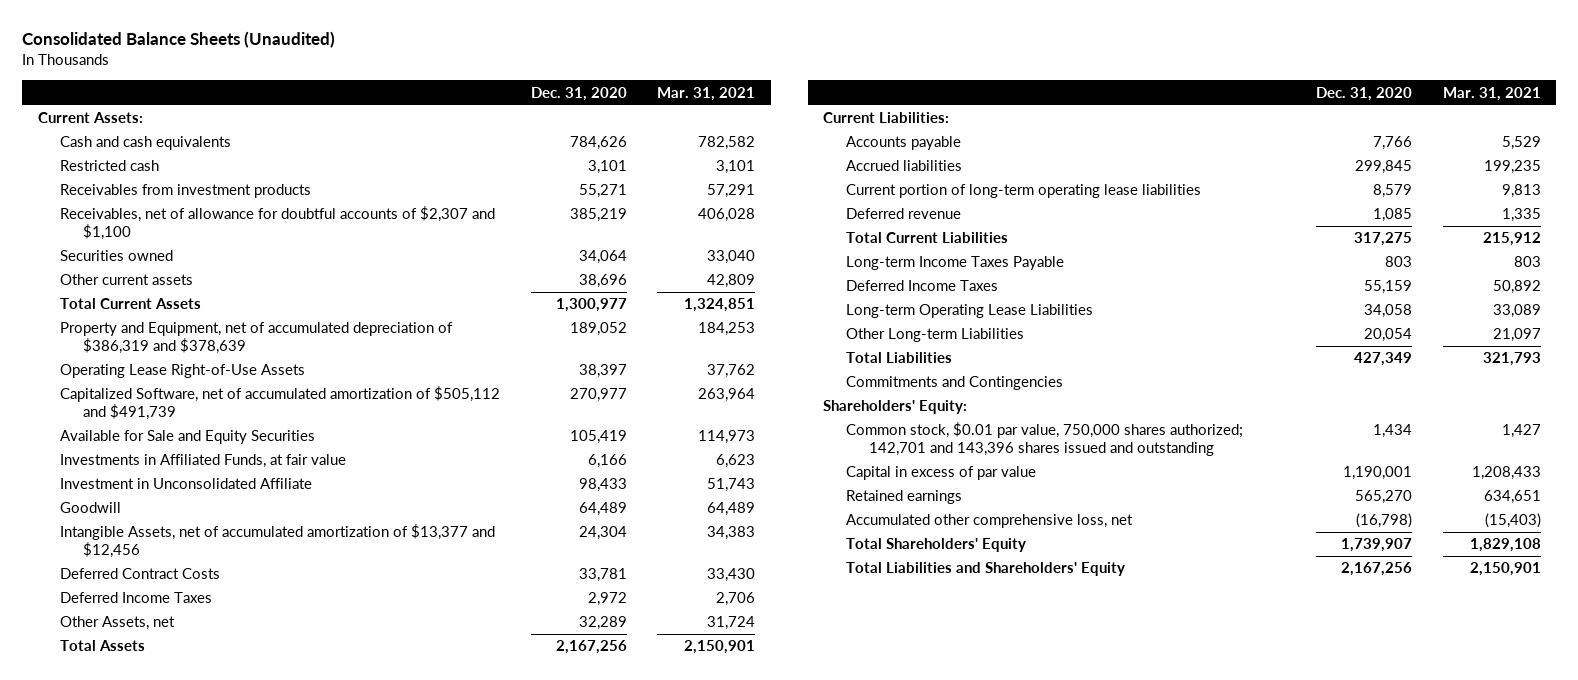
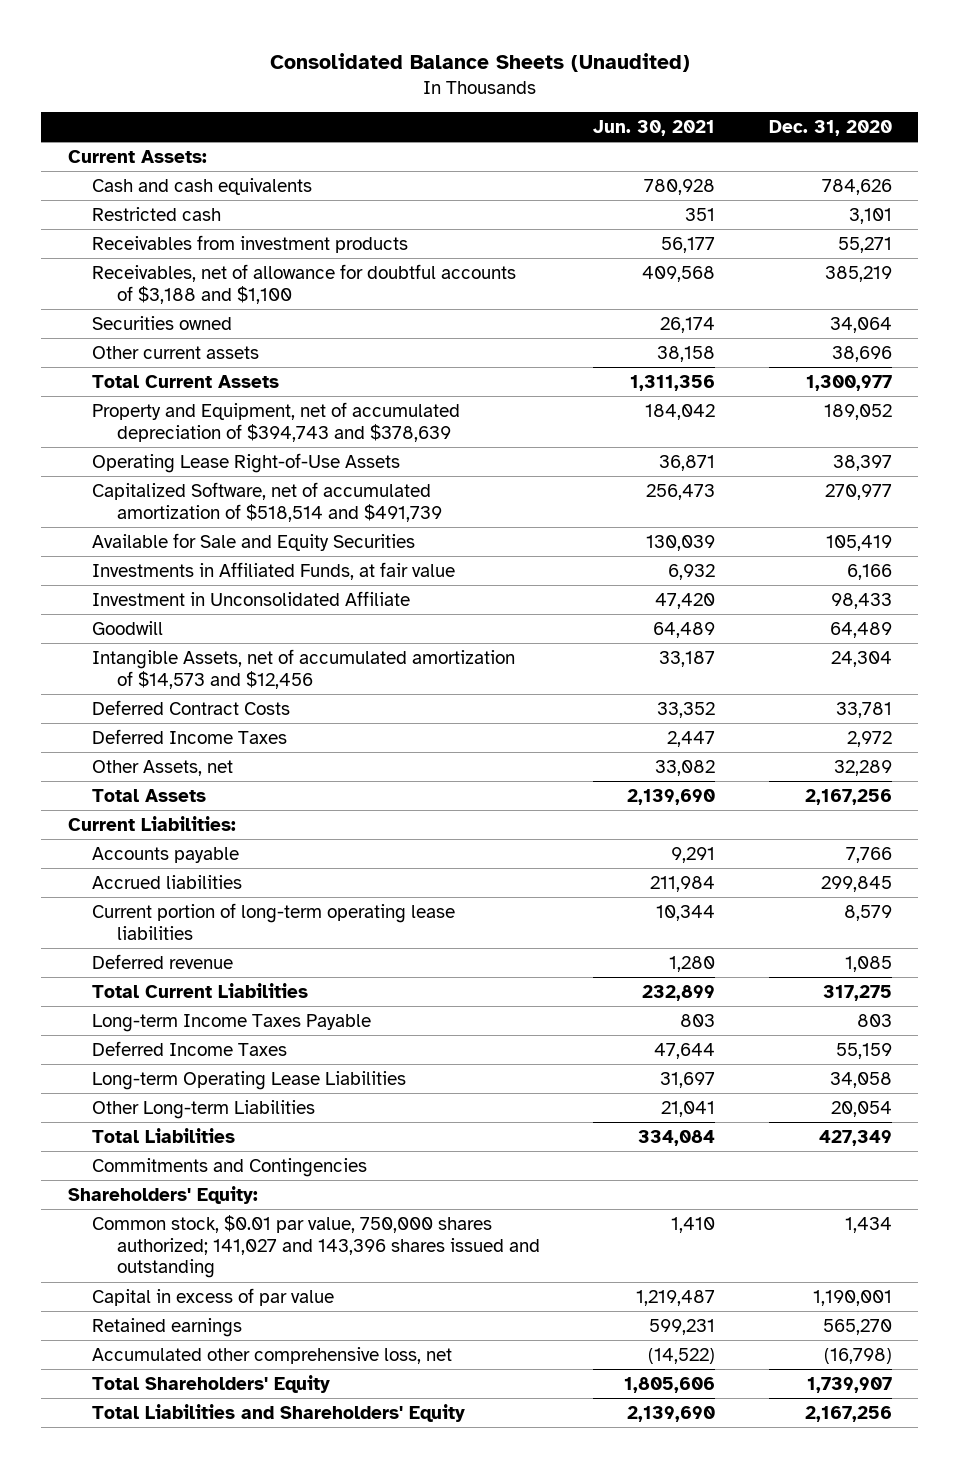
[657,86,756,101] Mar. 31, 2021 -> none
none -> [593,120,716,137] Jun. 30, 2021
[60,206,496,240] Receivables, net of allowance for doubtful accounts of $2,307 and $1,100 -> [92,263,517,304] Receivables, net of allowance for doubtful accounts of $3,188 and $1,100
[60,322,454,354] Property and Equipment, net of accumulated depreciation of $386,319 and $378,639 -> [92,401,461,442] Property and Equipment, net of accumulated depreciation of $394,743 and $378,639
[60,386,501,420] Capitalized Software, net of accumulated amortization of $505,112 and $491,739 -> [92,481,442,522] Capitalized Software, net of accumulated amortization of $518,514 and $491,739
[60,524,496,558] Intangible Assets, net of accumulated amortization of $13,377 and $12,456 -> [92,648,516,689] Intangible Assets, net of accumulated amortization of $14,573 and $12,456
[845,422,1243,456] Common stock, $0.01 par value, 750,000 shares authorized; 142,701 and 143,396 shares issued and outstanding -> [92,1214,540,1279] Common stock, $0.01 par value, 750,000 shares authorized; 141,027 and 143,396 shares issued and outstanding

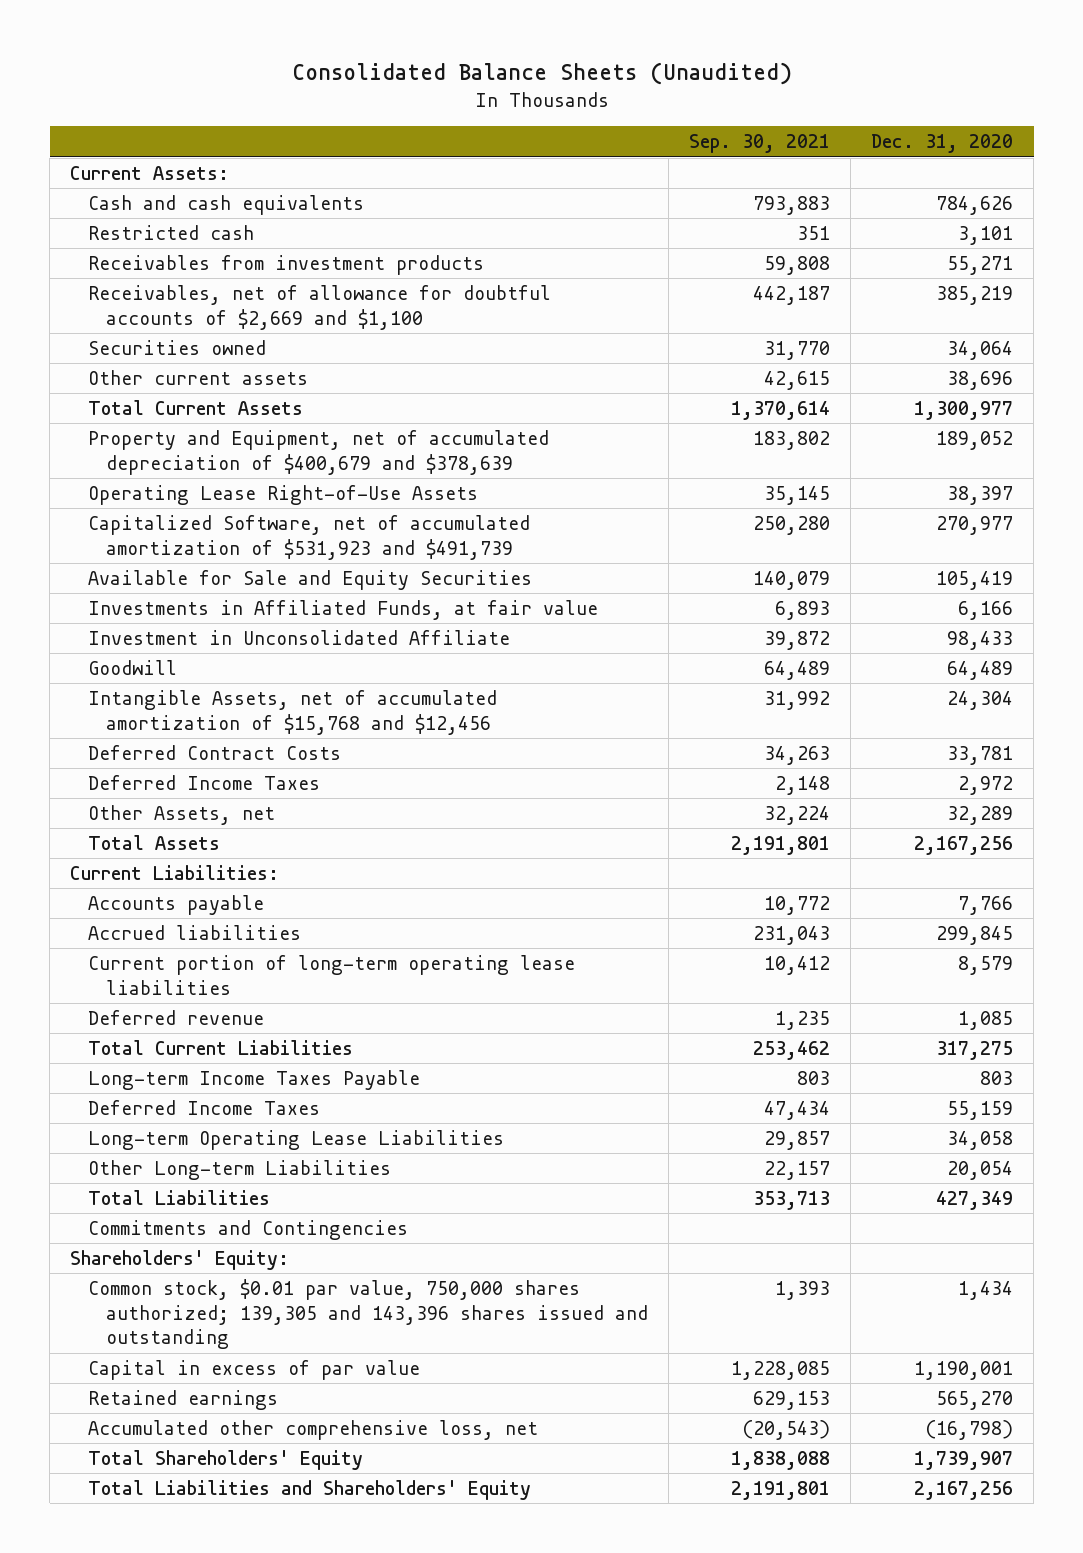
[593,120,716,137] Jun. 30, 2021 -> none
none -> [689,134,831,154] Sep. 30, 2021
[92,263,517,304] Receivables, net of allowance for doubtful accounts of $3,188 and $1,100 -> [88,284,552,330] Receivables, net of allowance for doubtful accounts of $2,669 and $1,100
[92,401,461,442] Property and Equipment, net of accumulated depreciation of $394,743 and $378,639 -> [88,429,550,475] Property and Equipment, net of accumulated depreciation of $400,679 and $378,639
[92,481,442,522] Capitalized Software, net of accumulated amortization of $518,514 and $491,739 -> [88,514,531,560] Capitalized Software, net of accumulated amortization of $531,923 and $491,739
[92,648,516,689] Intangible Assets, net of accumulated amortization of $14,573 and $12,456 -> [88,689,498,735] Intangible Assets, net of accumulated amortization of $15,768 and $12,456
[92,1214,540,1279] Common stock, $0.01 par value, 750,000 shares authorized; 141,027 and 143,396 shares issued and outstanding -> [88,1278,649,1350] Common stock, $0.01 par value, 750,000 shares authorized; 139,305 and 143,396 shares issued and outstanding

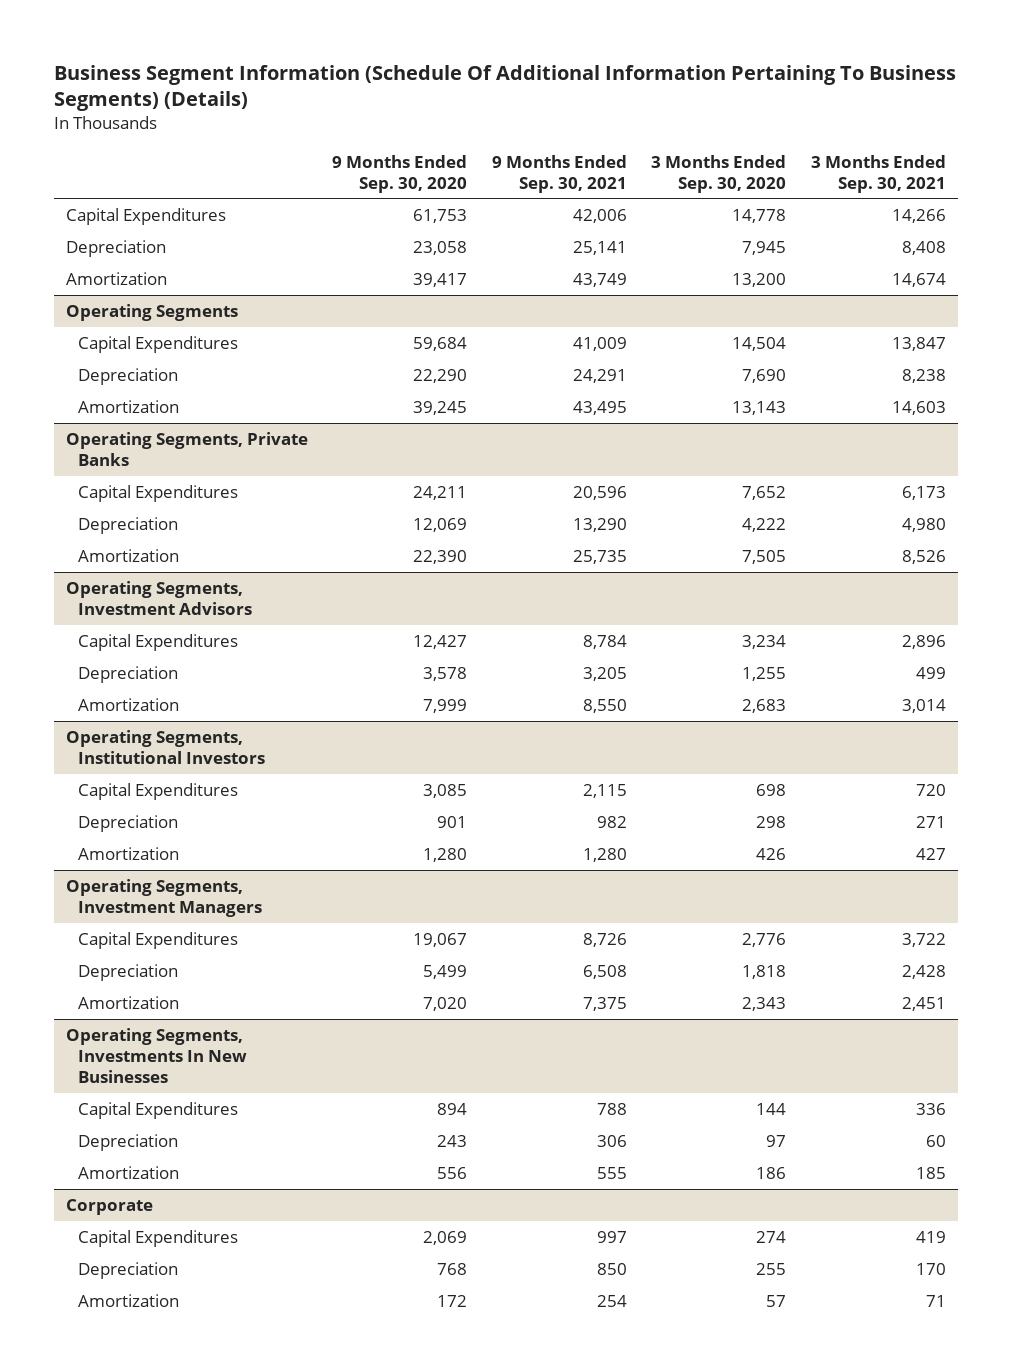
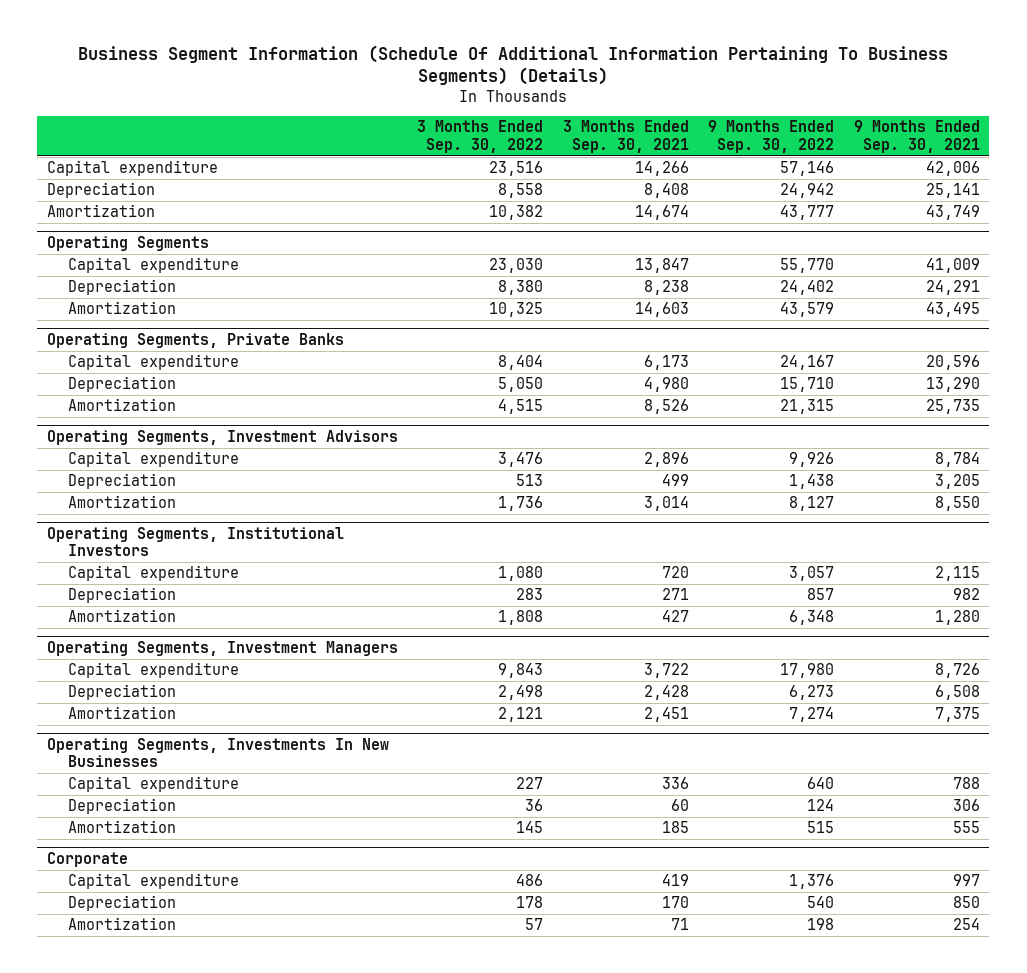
[332,154,468,193] 9 Months Ended Sep. 30, 2020 -> none
[651,154,787,193] 3 Months Ended Sep. 30, 2020 -> none
none -> [417,120,544,153] 3 Months Ended Sep. 30, 2022
none -> [708,120,835,153] 9 Months Ended Sep. 30, 2022
[66,207,227,225] Capital Expenditures -> [46,160,218,177] Capital expenditure
[78,335,239,353] Capital Expenditures -> [67,257,239,274] Capital expenditure
[78,484,239,502] Capital Expenditures -> [67,354,239,371] Capital expenditure
[78,633,239,651] Capital Expenditures -> [67,451,239,468] Capital expenditure
[78,782,239,800] Capital Expenditures -> [67,565,239,582] Capital expenditure
[78,931,239,949] Capital Expenditures -> [67,662,239,679] Capital expenditure
[78,1101,239,1119] Capital Expenditures -> [67,776,239,793] Capital expenditure
[78,1229,239,1247] Capital Expenditures -> [67,873,239,890] Capital expenditure

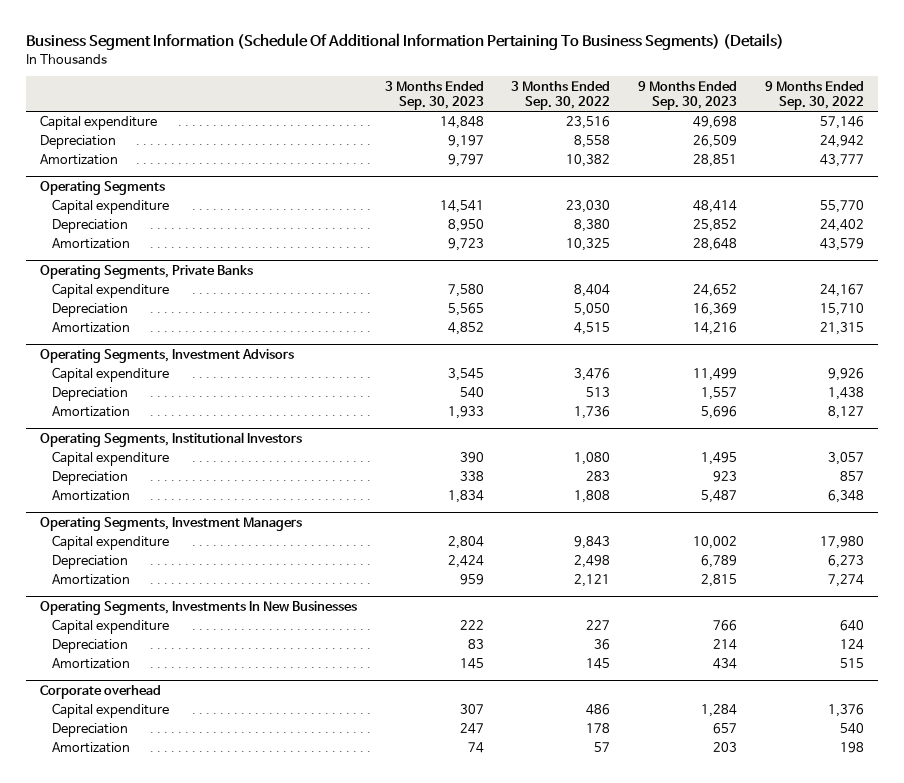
[562,120,689,153] 3 Months Ended Sep. 30, 2021 -> none
[853,120,980,153] 9 Months Ended Sep. 30, 2021 -> none
none -> [384,80,484,111] 3 Months Ended Sep. 30, 2023
none -> [638,80,738,111] 9 Months Ended Sep. 30, 2023
[46,852,128,868] Corporate -> [39,685,161,700] Corporate overhead

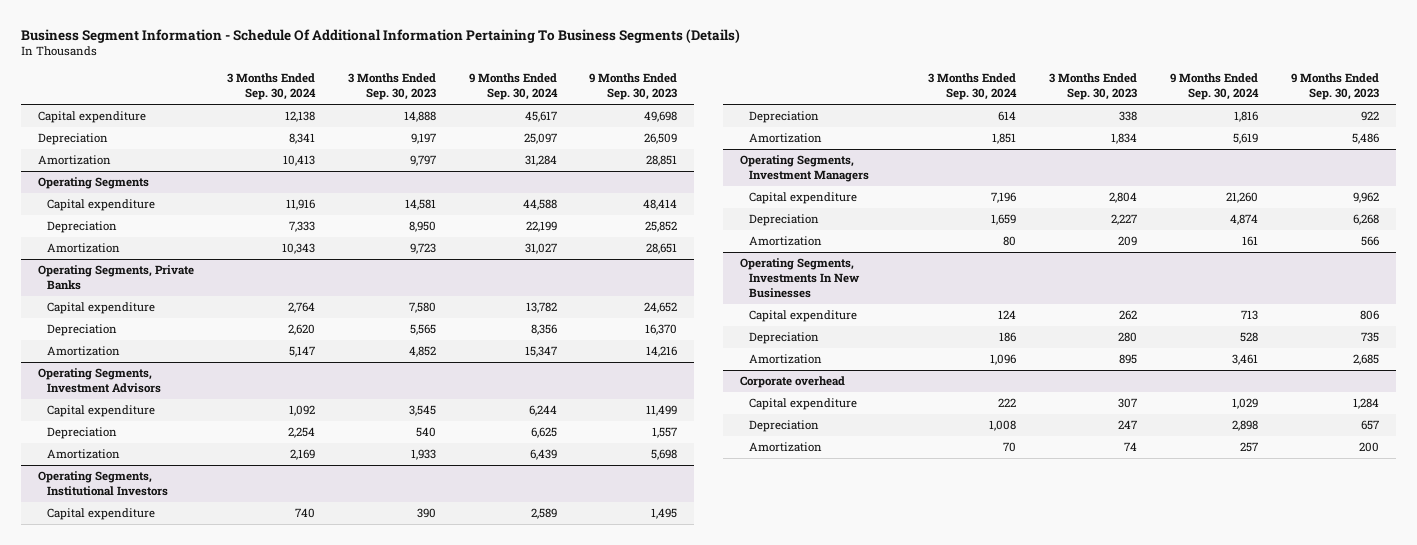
[25,33,784,51] Business Segment Information (Schedule Of Additional Information Pertaining To Business Segments) (Details) -> [21,28,741,43] Business Segment Information - Schedule Of Additional Information Pertaining To Business Segments (Details)
[511,80,611,111] 3 Months Ended Sep. 30, 2022 -> none
[765,80,865,111] 9 Months Ended Sep. 30, 2022 -> none
none -> [226,73,316,101] 3 Months Ended Sep. 30, 2024
none -> [468,73,558,101] 9 Months Ended Sep. 30, 2024
[439,116,484,130] 14,848 -> [403,111,436,123] 14,888
[439,200,484,214] 14,541 -> [404,199,436,211] 14,581
[693,238,738,252] 28,648 -> [646,243,678,255] 28,651
[693,303,738,317] 16,369 -> [645,324,678,336] 16,370
[701,406,738,420] 5,696 -> [651,449,678,461] 5,698
[713,471,738,483] 923 -> [1361,111,1380,122] 922
[701,490,738,504] 5,487 -> [1352,133,1380,145] 5,486
[693,536,738,550] 10,002 -> [1353,192,1380,204] 9,962
[447,555,484,569] 2,424 -> [1111,214,1138,226] 2,227
[701,555,738,569] 6,789 -> [1353,214,1380,226] 6,268
[459,574,484,586] 959 -> [1118,236,1138,247] 209
[701,574,738,588] 2,815 -> [1361,236,1380,247] 566
[459,620,484,631] 222 -> [1119,310,1138,321] 262
[713,620,738,632] 766 -> [1360,310,1380,321] 806
[467,639,484,650] 83 -> [1118,332,1138,343] 280
[713,639,738,651] 214 -> [1361,332,1380,343] 735
[459,658,484,670] 145 -> [1119,354,1138,365] 895
[713,658,738,670] 434 -> [1353,354,1380,366] 2,685
[713,742,738,753] 203 -> [1359,442,1380,453] 200

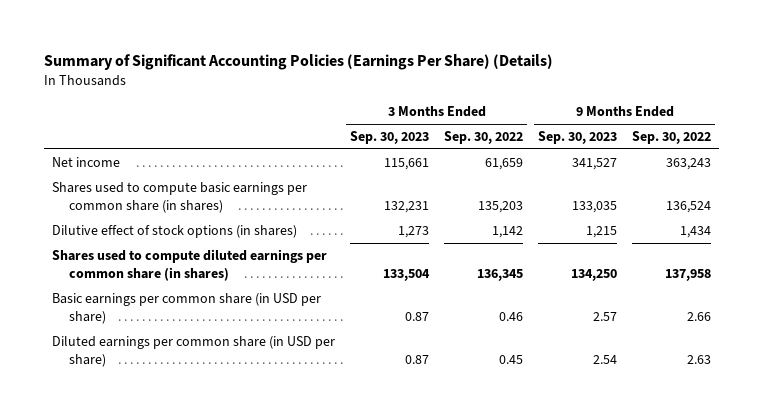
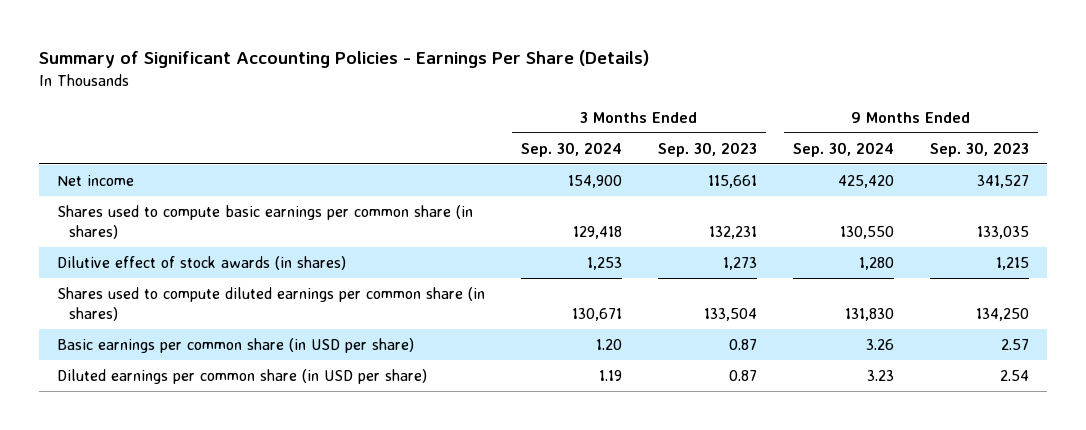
[44,54,554,71] Summary of Significant Accounting Policies (Earnings Per Share) (Details) -> [39,50,650,69] Summary of Significant Accounting Policies - Earnings Per Share (Details)
[444,131,524,145] Sep. 30, 2022 -> none
[632,131,712,145] Sep. 30, 2022 -> none
none -> [521,141,623,157] Sep. 30, 2024
none -> [793,141,895,157] Sep. 30, 2024
[51,225,297,239] Dilutive effect of stock options (in shares) -> [57,255,347,270] Dilutive effect of stock awards (in shares)

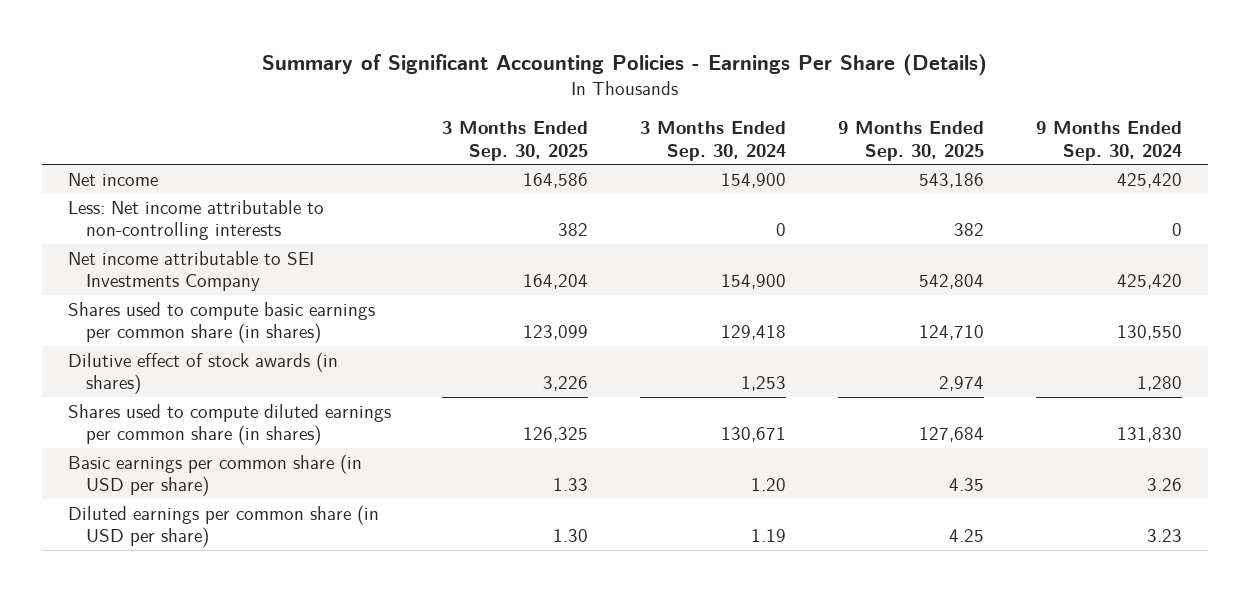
[658,141,758,157] Sep. 30, 2023 -> none
[930,141,1030,157] Sep. 30, 2023 -> none
none -> [442,121,589,161] 3 Months Ended Sep. 30, 2025
none -> [837,121,984,161] 9 Months Ended Sep. 30, 2025
none -> [67,199,324,241] Less: Net income attributable to non-controlling interests
none -> [67,250,314,292] Net income attributable to SEI Investments Company

